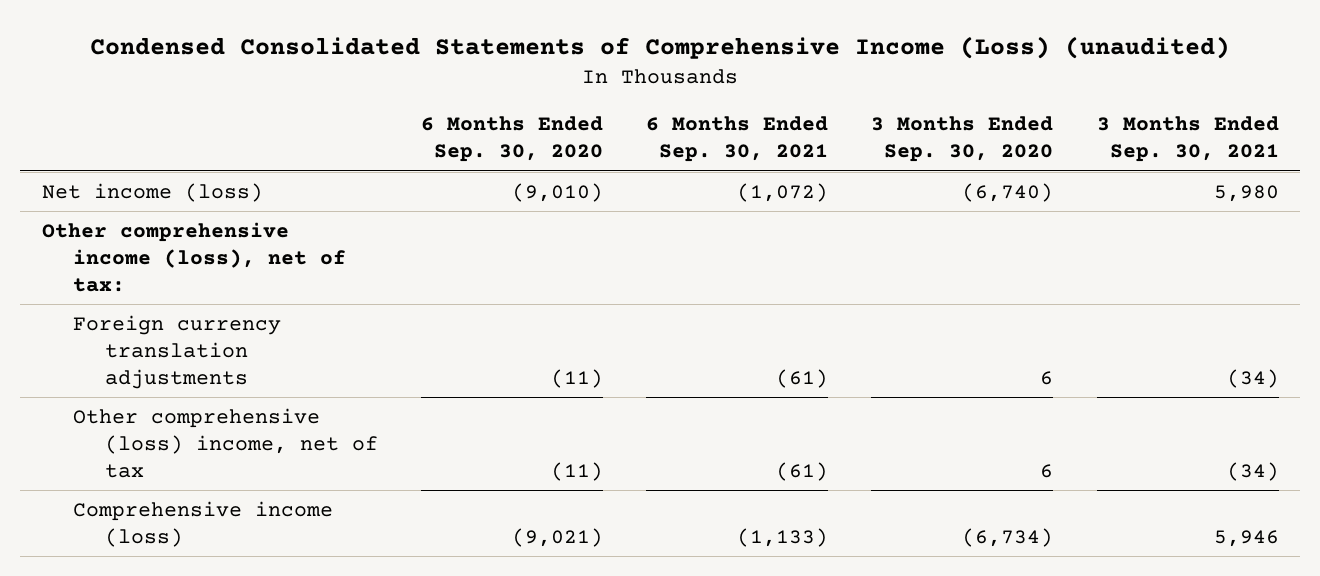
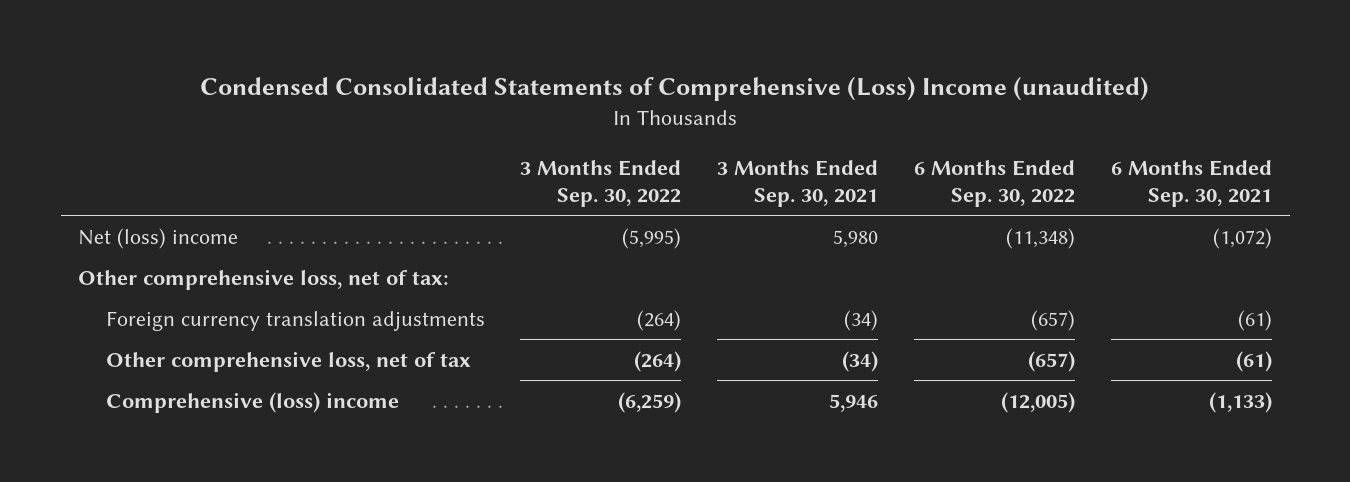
[90,35,1231,59] Condensed Consolidated Statements of Comprehensive Income (Loss) (unaudited) -> [200,75,1150,101] Condensed Consolidated Statements of Comprehensive (Loss) Income (unaudited)
[421,116,604,163] 6 Months Ended Sep. 30, 2020 -> none
[871,116,1054,163] 3 Months Ended Sep. 30, 2020 -> none
none -> [520,159,682,207] 3 Months Ended Sep. 30, 2022
none -> [913,159,1075,207] 6 Months Ended Sep. 30, 2022
[41,182,263,202] Net income (loss) -> [78,227,239,249] Net (loss) income
[41,221,347,293] Other comprehensive income (loss), net of tax: -> [78,268,450,290] Other comprehensive loss, net of tax:
[73,407,379,479] Other comprehensive (loss) income, net of tax -> [105,350,471,372] Other comprehensive loss, net of tax
[73,500,334,547] Comprehensive income (loss) -> [105,391,399,413] Comprehensive (loss) income

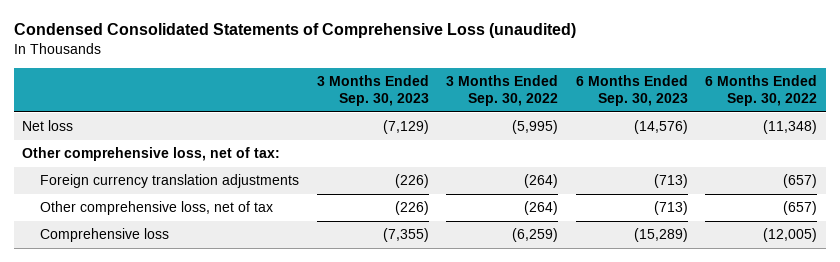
[200,75,1150,101] Condensed Consolidated Statements of Comprehensive (Loss) Income (unaudited) -> [13,23,576,39] Condensed Consolidated Statements of Comprehensive Loss (unaudited)
[717,159,879,207] 3 Months Ended Sep. 30, 2021 -> none
[1110,159,1272,207] 6 Months Ended Sep. 30, 2021 -> none
none -> [316,75,429,106] 3 Months Ended Sep. 30, 2023
none -> [575,75,688,106] 6 Months Ended Sep. 30, 2023
[78,227,239,249] Net (loss) income -> [22,120,74,132] Net loss
[105,391,399,413] Comprehensive (loss) income -> [40,228,170,243] Comprehensive loss

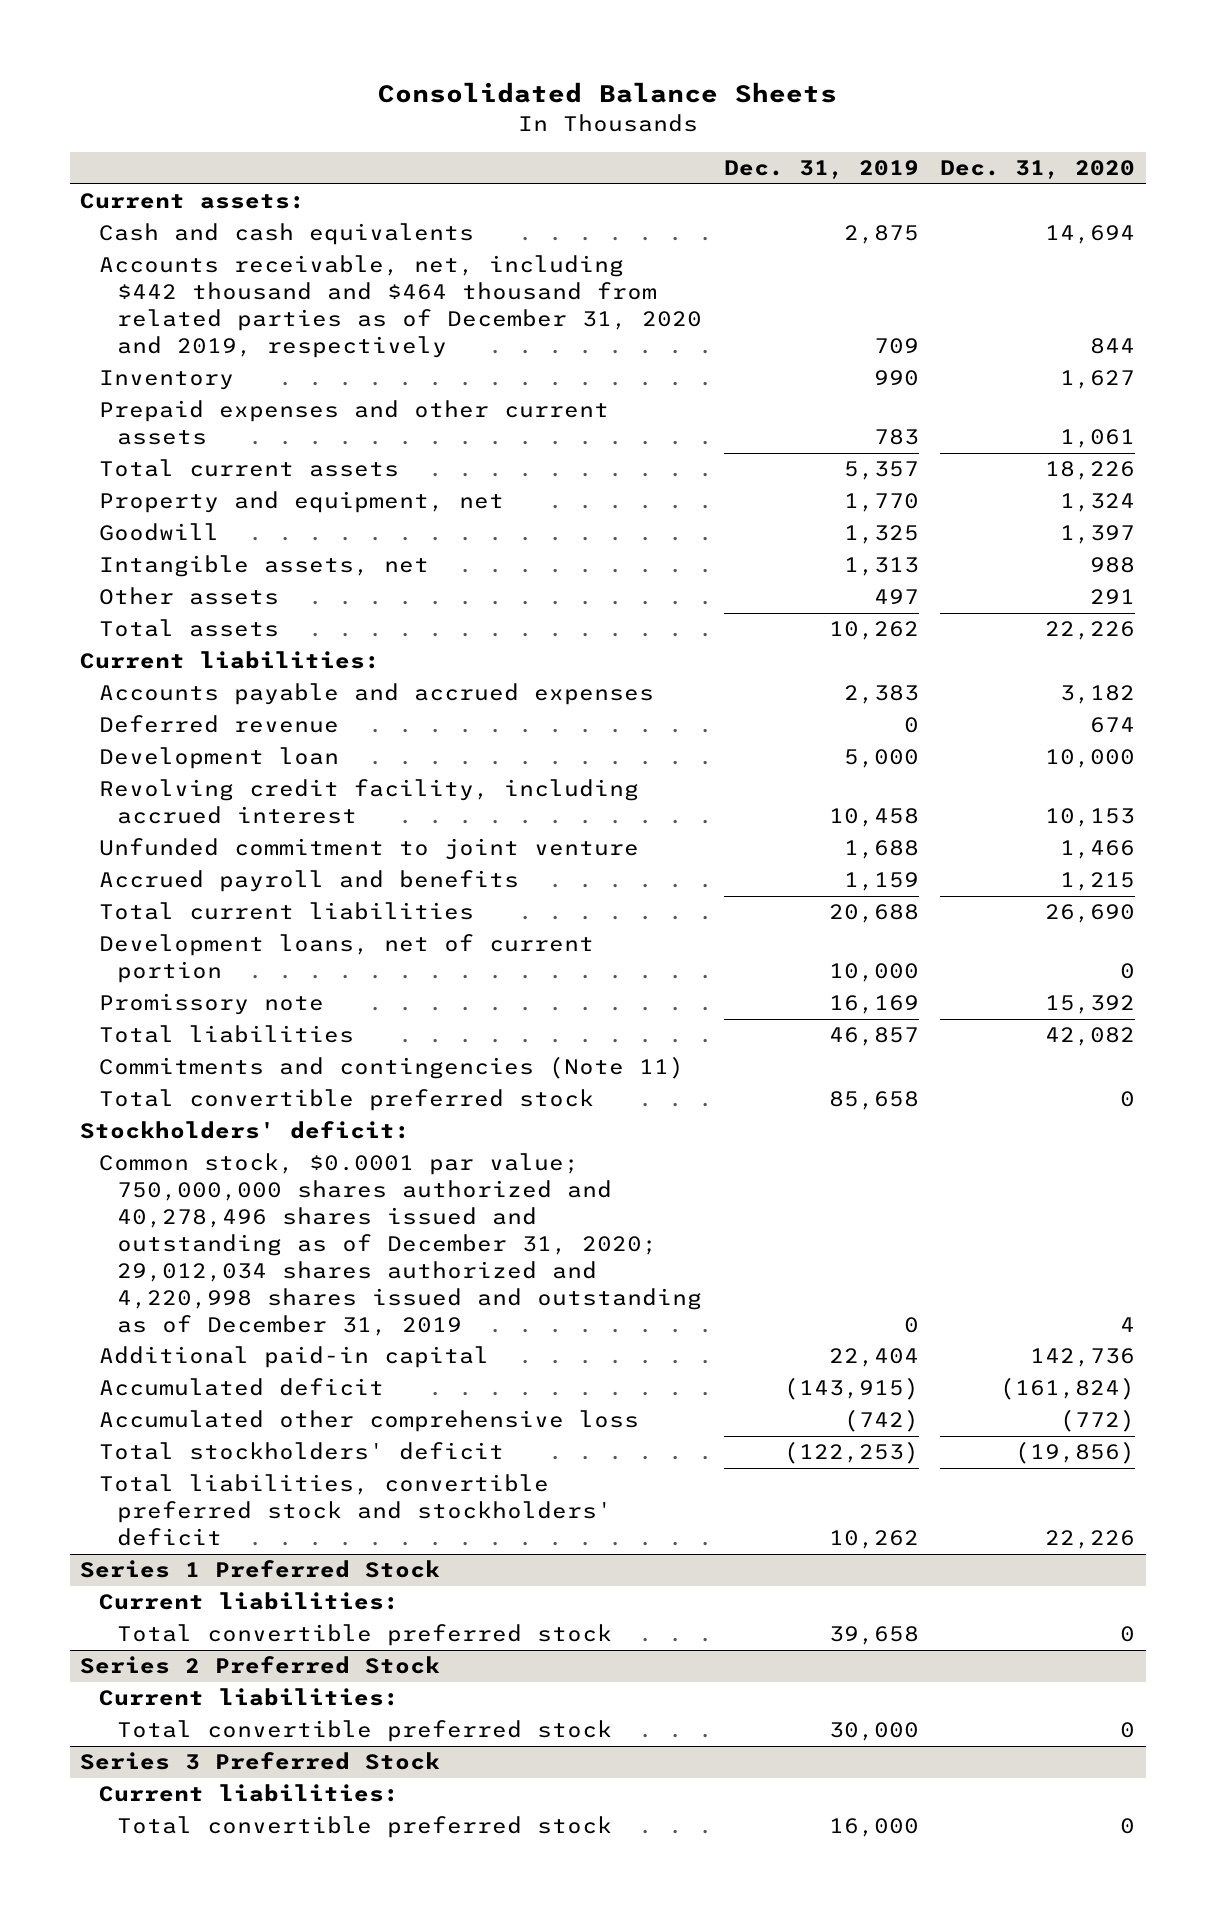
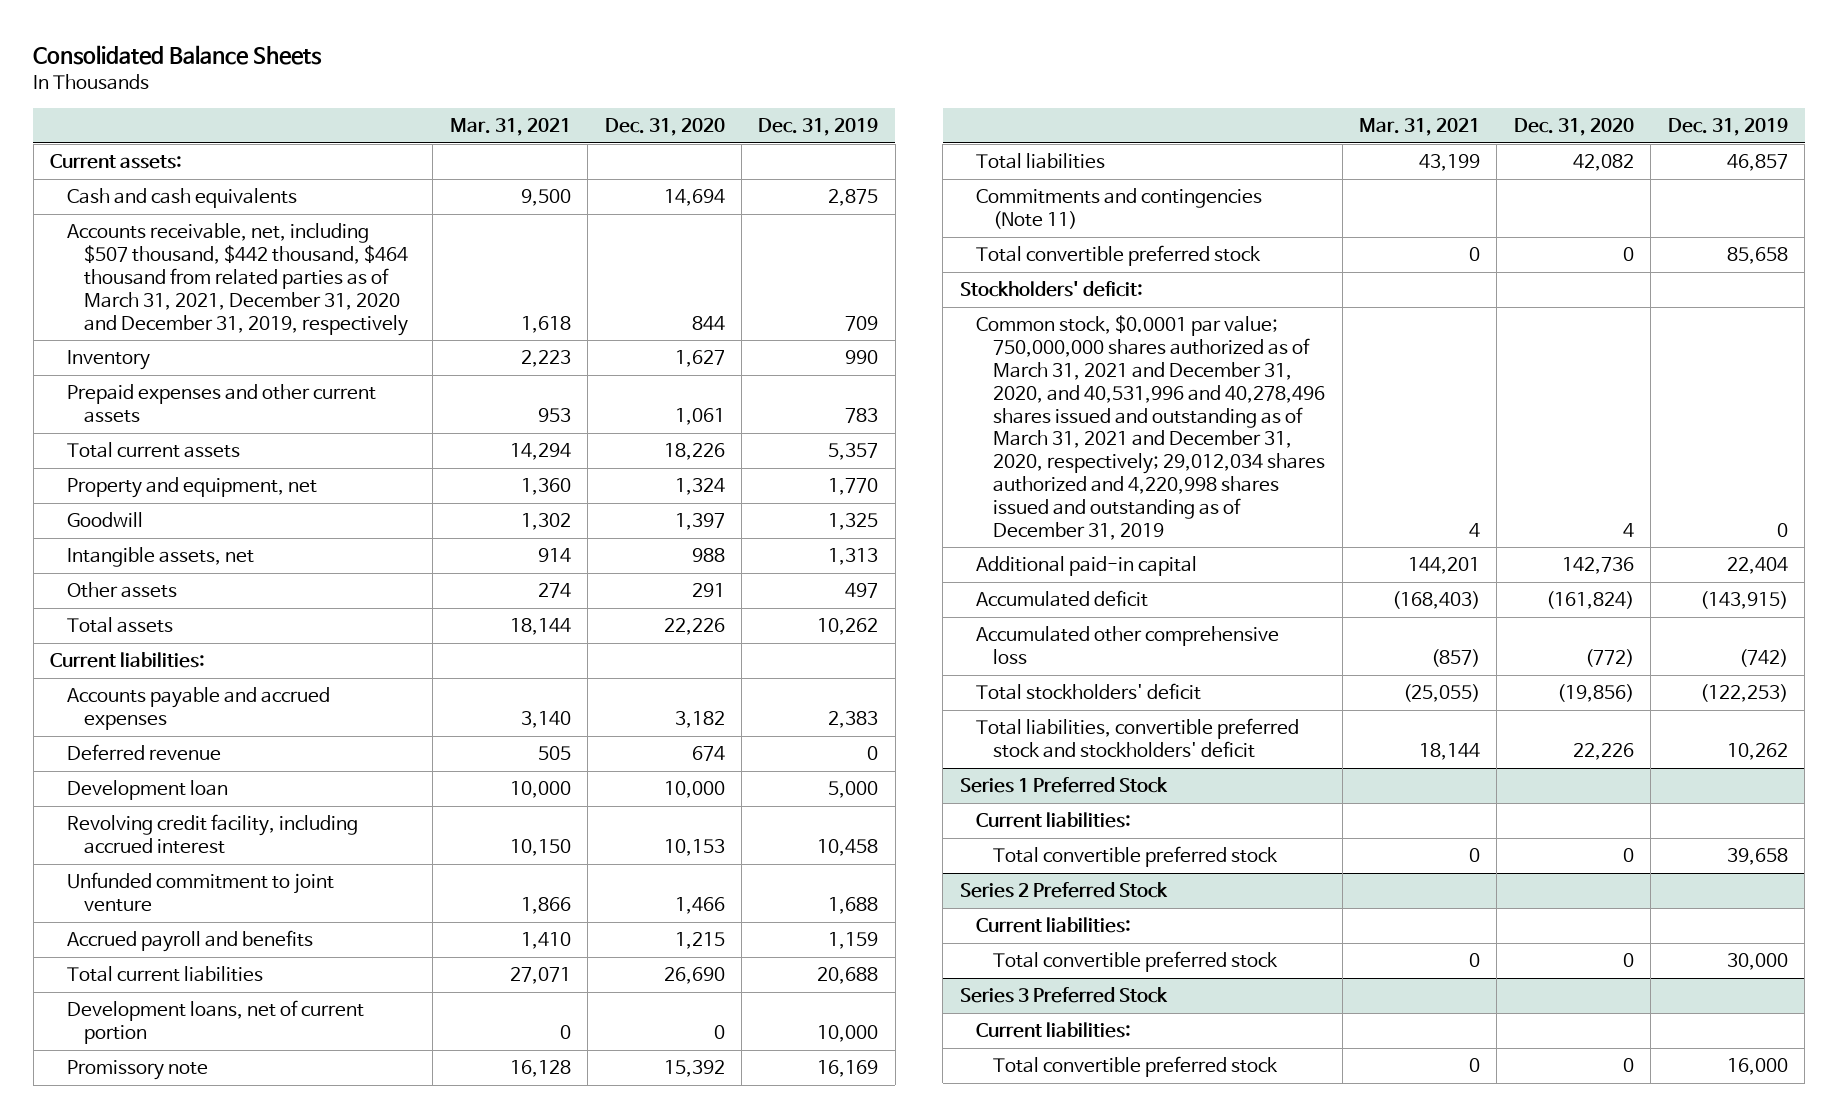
none -> [449,117,571,136] Mar. 31, 2021
[98,255,703,358] Accounts receivable, net, including $442 thousand and $464 thousand from related parties as of December 31, 2020 and 2019, respectively -> [67,223,408,336] Accounts receivable, net, including $507 thousand, $442 thousand, $464 thousand from related parties as of March 31, 2021, December 31, 2020 and December 31, 2019, respectively
[98,1153,703,1336] Common stock, $0.0001 par value; 750,000,000 shares authorized and 40,278,496 shares issued and outstanding as of December 31, 2020; 29,012,034 shares authorized and 4,220,998 shares issued and outstanding as of December 31, 2019 -> [976,315,1326,540] Common stock, $0.0001 par value; 750,000,000 shares authorized as of March 31, 2021 and December 31, 2020, and 40,531,996 and 40,278,496 shares issued and outstanding as of March 31, 2021 and December 31, 2020, respectively; 29,012,034 shares authorized and 4,220,998 shares issued and outstanding as of December 31, 2019

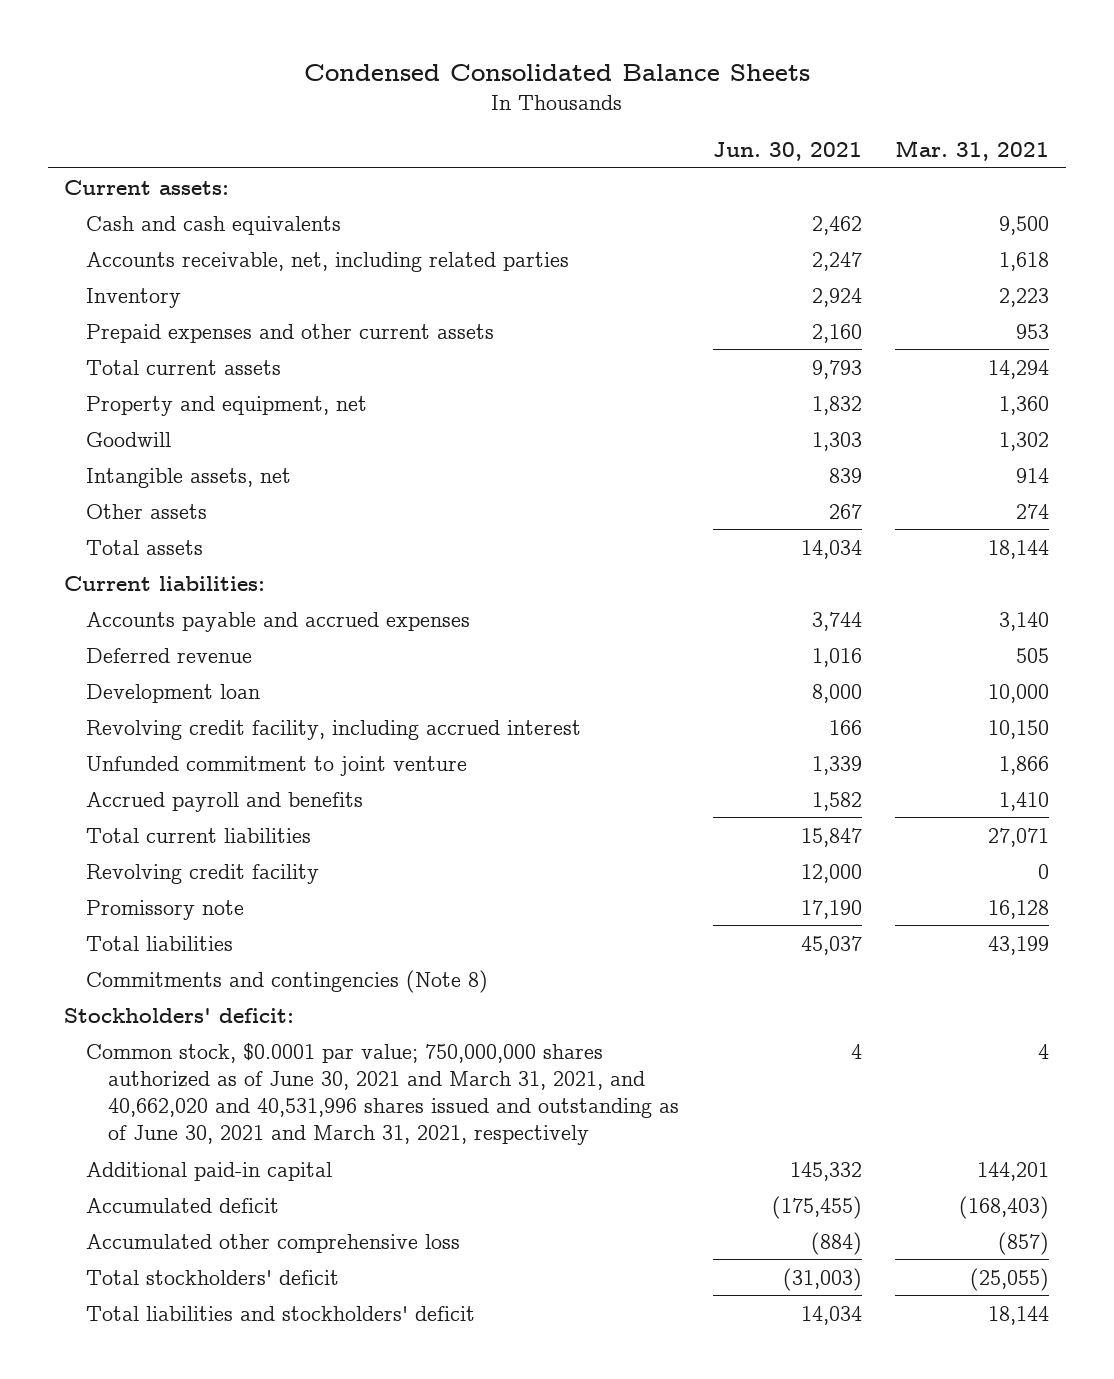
[33,44,323,65] Consolidated Balance Sheets -> [303,63,810,81] Condensed Consolidated Balance Sheets
[604,117,725,136] Dec. 31, 2020 -> none
[758,117,879,136] Dec. 31, 2019 -> none
none -> [712,141,862,161] Jun. 30, 2021
[67,223,408,336] Accounts receivable, net, including $507 thousand, $442 thousand, $464 thousand from related parties as of March 31, 2021, December 31, 2020 and December 31, 2019, respectively -> [86,251,570,272] Accounts receivable, net, including related parties
[67,1000,365,1045] Development loans, net of current portion -> [86,863,320,884] Revolving credit facility
[976,245,1262,267] Total convertible preferred stock -> none
[976,188,1263,230] Commitments and contingencies (Note 11) -> [86,969,489,993] Commitments and contingencies (Note 8)
[976,315,1326,540] Common stock, $0.0001 par value; 750,000,000 shares authorized as of March 31, 2021 and December 31, 2020, and 40,531,996 and 40,278,496 shares issued and outstanding as of March 31, 2021 and December 31, 2020, respectively; 29,012,034 shares authorized and 4,220,998 shares issued and outstanding as of December 31, 2019 -> [86,1042,680,1146] Common stock, $0.0001 par value; 750,000,000 shares authorized as of June 30, 2021 and March 31, 2021, and 40,662,020 and 40,531,996 shares issued and outstanding as of June 30, 2021 and March 31, 2021, respectively
[959,777,1168,794] Series 1 Preferred Stock -> none
[976,812,1132,829] Current liabilities: -> none
[993,846,1279,868] Total convertible preferred stock -> none
[959,882,1168,899] Series 2 Preferred Stock -> none
[976,917,1132,934] Current liabilities: -> none
[993,951,1279,973] Total convertible preferred stock -> none
[959,987,1168,1004] Series 3 Preferred Stock -> none
[976,1022,1132,1039] Current liabilities: -> none
[993,1056,1279,1078] Total convertible preferred stock -> none
[976,718,1300,759] Total liabilities, convertible preferred stock and stockholders' deficit -> [86,1305,476,1321] Total liabilities and stockholders' deficit

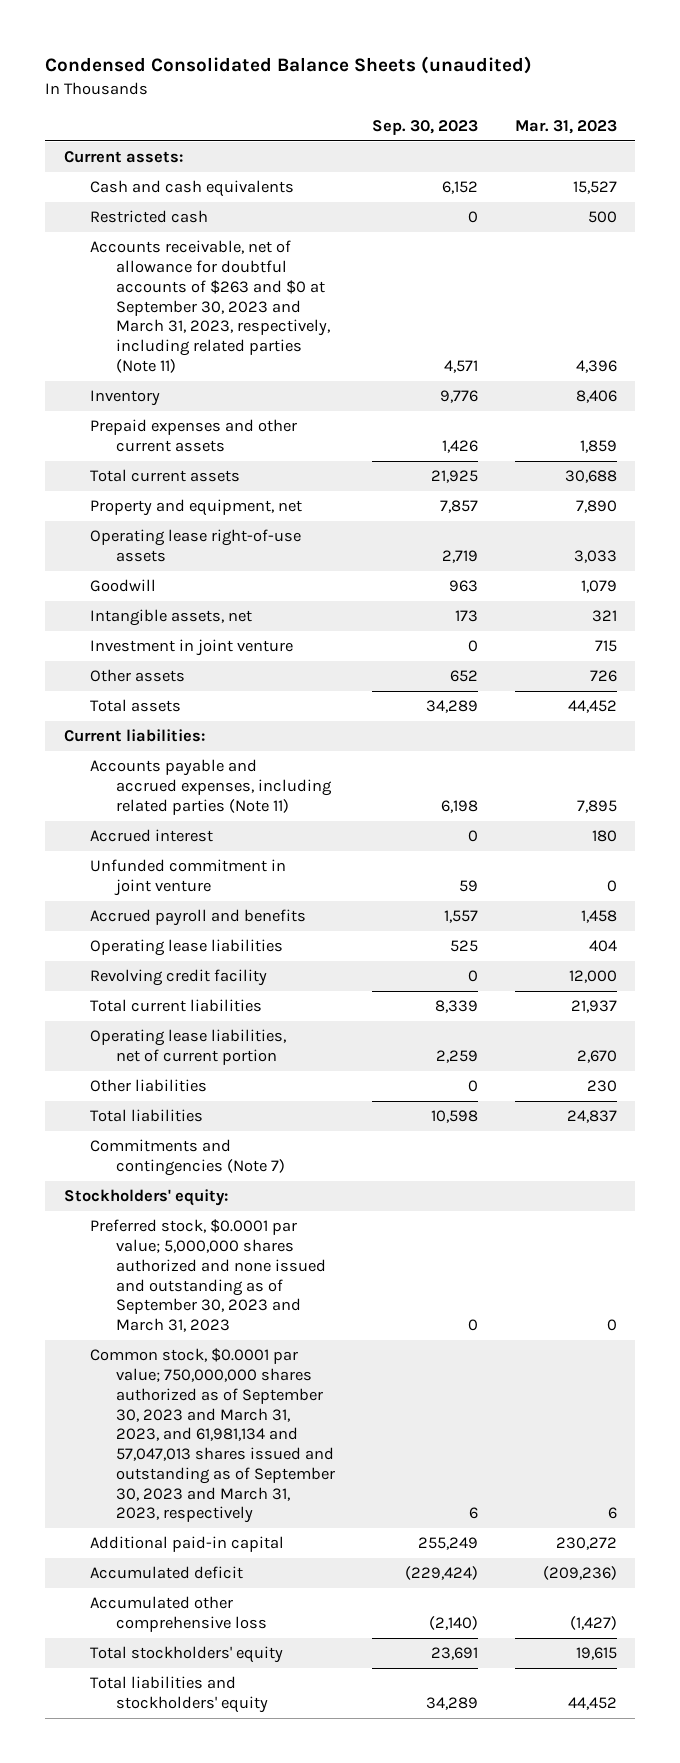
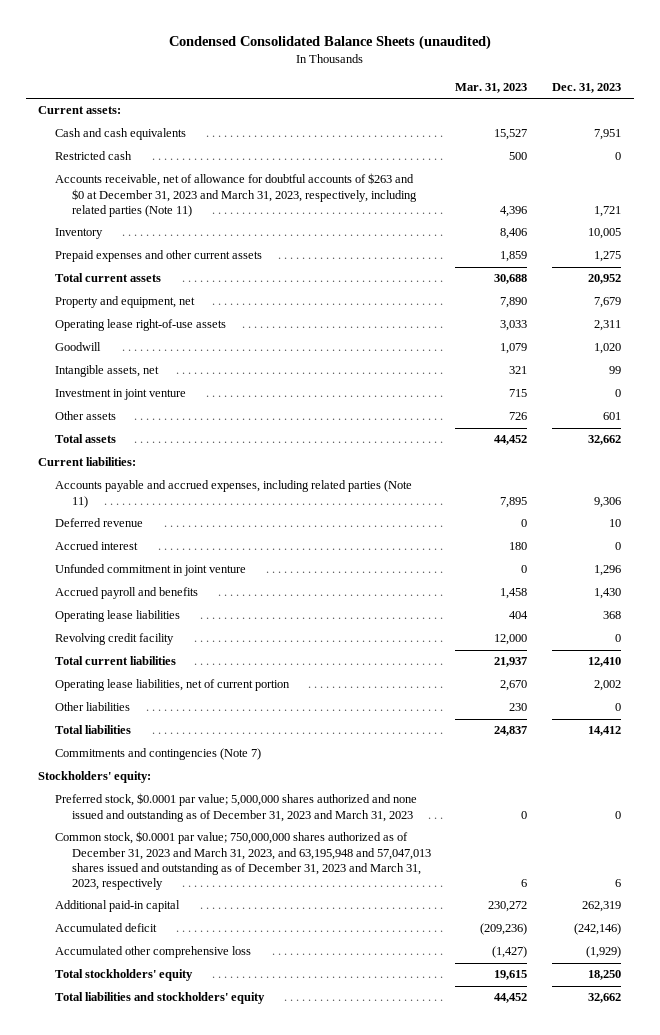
[371,119,478,135] Sep. 30, 2023 -> none
none -> [552,83,622,94] Dec. 31, 2023
[89,240,331,373] Accounts receivable, net of allowance for doubtful accounts of $263 and $0 at September 30, 2023 and March 31, 2023, respectively, including related parties (Note 11) -> [55,173,417,217] Accounts receivable, net of allowance for doubtful accounts of $263 and $0 at December 31, 2023 and March 31, 2023, respectively, including related parties (Note 11)
none -> [55,518,144,528] Deferred revenue
[89,1219,327,1333] Preferred stock, $0.0001 par value; 5,000,000 shares authorized and none issued and outstanding as of September 30, 2023 and March 31, 2023 -> [55,793,418,822] Preferred stock, $0.0001 par value; 5,000,000 shares authorized and none issued and outstanding as of December 31, 2023 and March 31, 2023
[89,1348,336,1524] Common stock, $0.0001 par value; 750,000,000 shares authorized as of September 30, 2023 and March 31, 2023, and 61,981,134 and 57,047,013 shares issued and outstanding as of September 30, 2023 and March 31, 2023, respectively -> [55,831,431,891] Common stock, $0.0001 par value; 750,000,000 shares authorized as of December 31, 2023 and March 31, 2023, and 63,195,948 and 57,047,013 shares issued and outstanding as of December 31, 2023 and March 31, 2023, respectively

